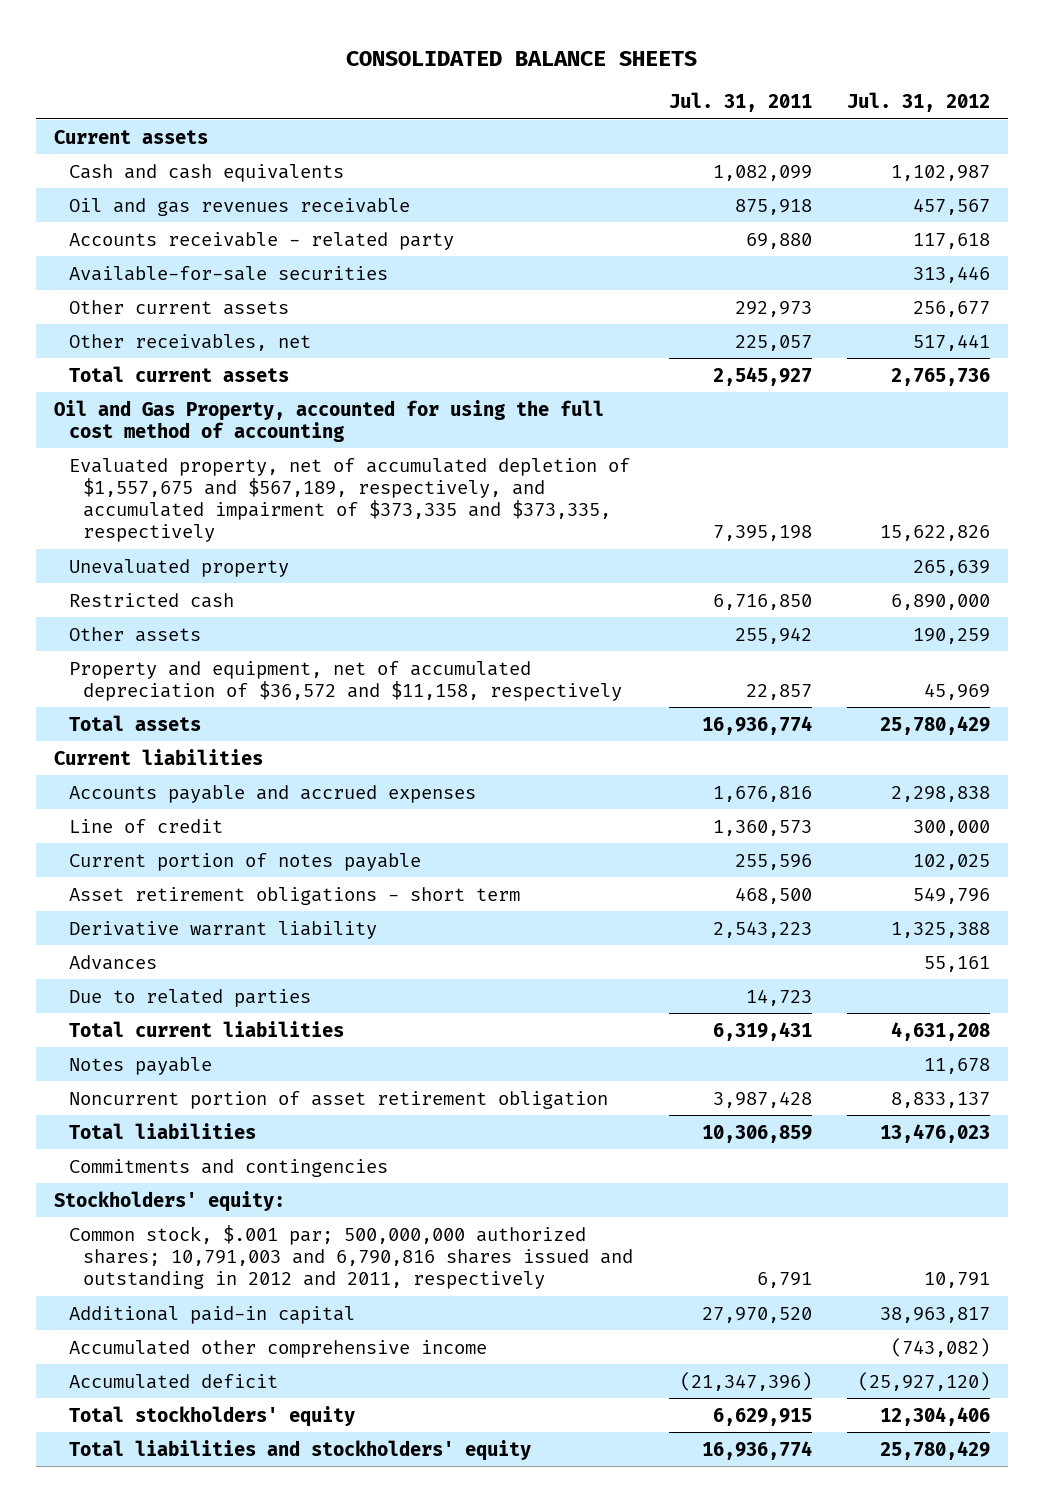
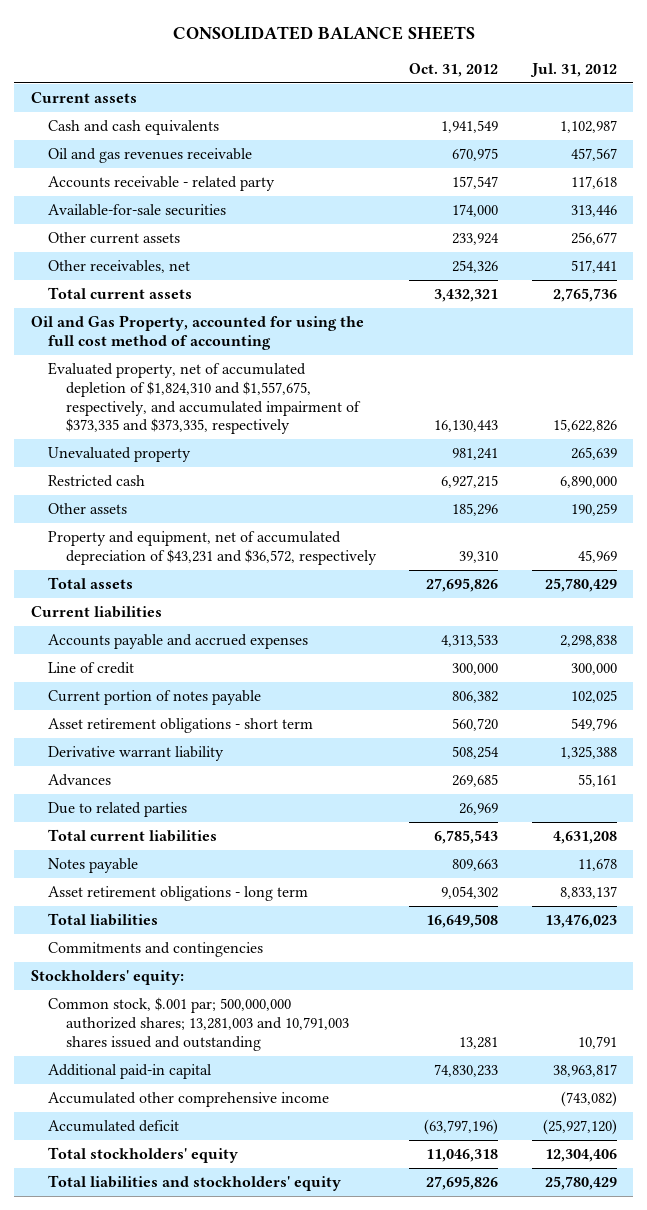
[668,91,812,112] Jul. 31, 2011 -> none
none -> [409,62,499,77] Oct. 31, 2012
[68,457,630,543] Evaluated property, net of accumulated depletion of $1,557,675 and $567,189, respectively, and accumulated impairment of $373,335 and $373,335, respectively -> [48,362,361,435] Evaluated property, net of accumulated depletion of $1,824,310 and $1,557,675, respectively, and accumulated impairment of $373,335 and $373,335, respectively
[68,660,622,701] Property and equipment, net of accumulated depreciation of $36,572 and $11,158, respectively -> [48,531,377,565] Property and equipment, net of accumulated depreciation of $43,231 and $36,572, respectively
[68,1090,608,1109] Noncurrent portion of asset retirement obligation -> [48,886,309,902] Asset retirement obligations - long term
[68,1224,633,1290] Common stock, $.001 par; 500,000,000 authorized shares; 10,791,003 and 6,790,816 shares issued and outstanding in 2012 and 2011, respectively -> [48,997,349,1051] Common stock, $.001 par; 500,000,000 authorized shares; 13,281,003 and 10,791,003 shares issued and outstanding

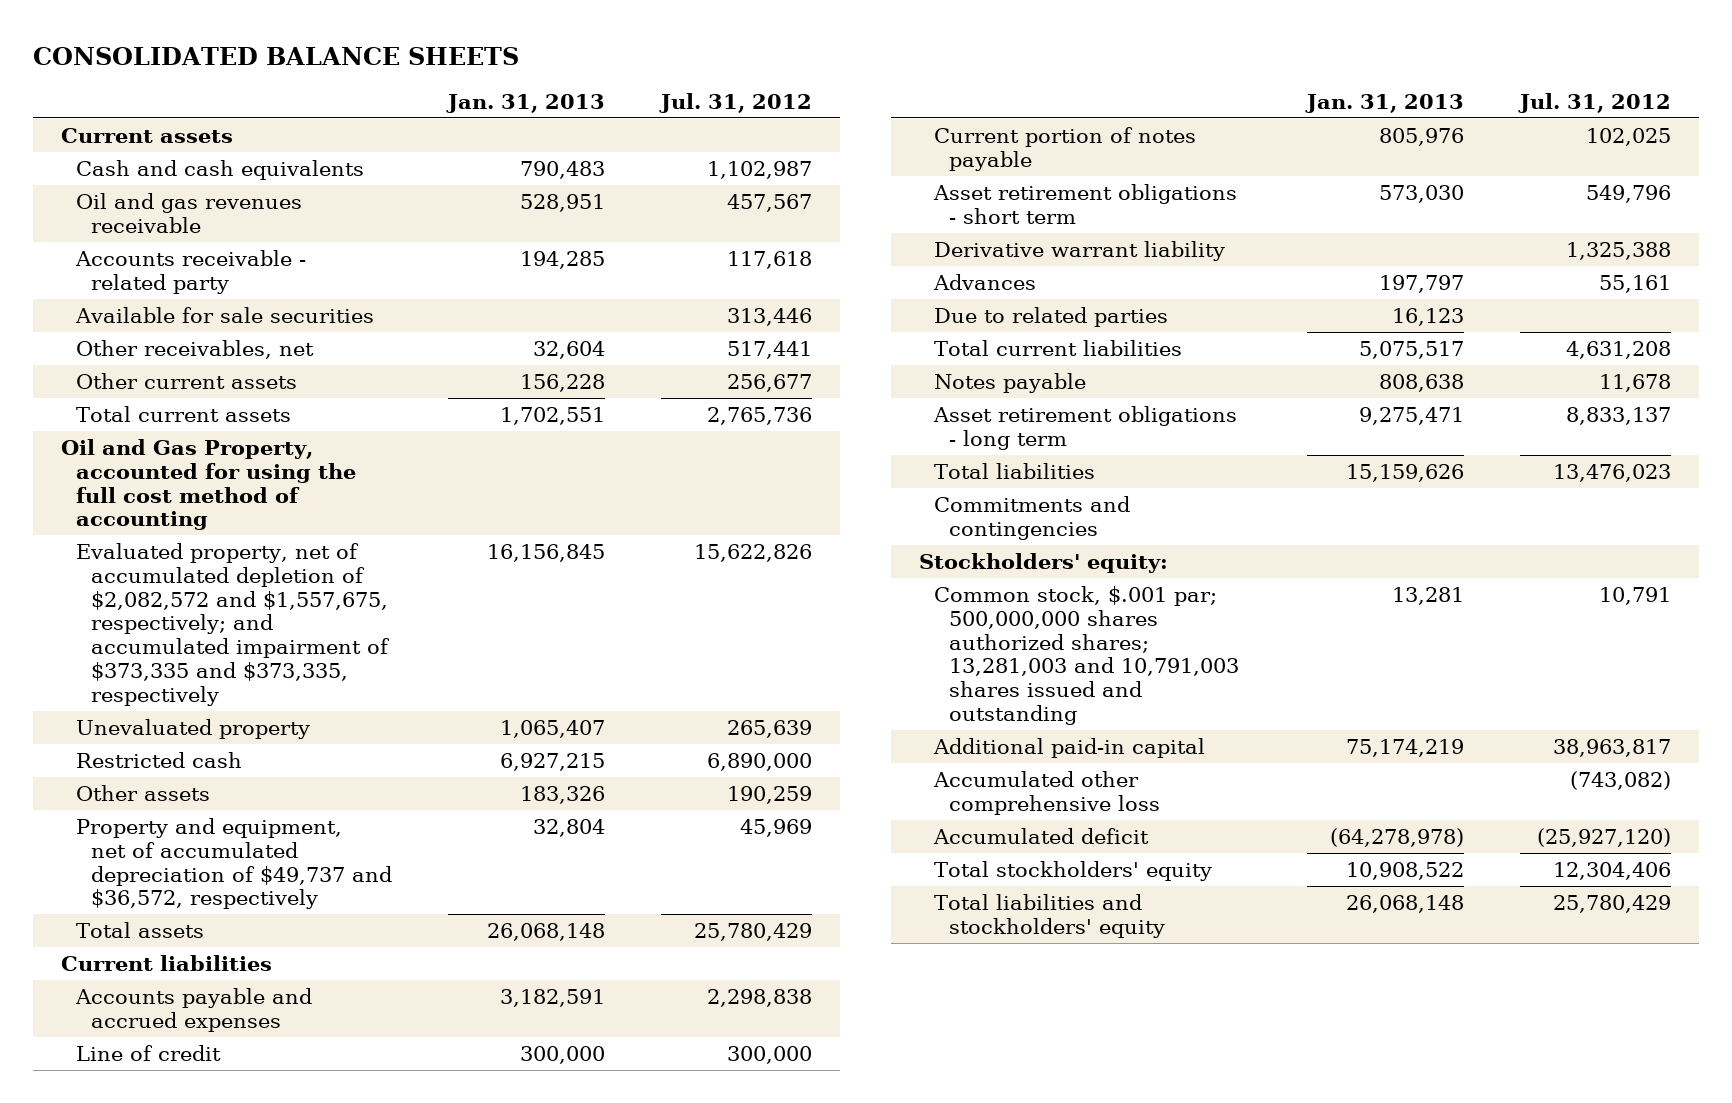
[409,62,499,77] Oct. 31, 2012 -> none
none -> [446,93,606,113] Jan. 31, 2013
[48,204,227,217] Available-for-sale securities -> [75,306,375,323] Available for sale securities
[48,232,181,245] Other current assets -> [76,372,298,389] Other current assets
[48,362,361,435] Evaluated property, net of accumulated depletion of $1,824,310 and $1,557,675, respectively, and accumulated impairment of $373,335 and $373,335, respectively -> [76,542,391,707] Evaluated property, net of accumulated depletion of $2,082,572 and $1,557,675, respectively; and accumulated impairment of $373,335 and $373,335, respectively
[48,531,377,565] Property and equipment, net of accumulated depreciation of $43,231 and $36,572, respectively -> [76,817,393,910] Property and equipment, net of accumulated depreciation of $49,737 and $36,572, respectively
[48,997,349,1051] Common stock, $.001 par; 500,000,000 authorized shares; 13,281,003 and 10,791,003 shares issued and outstanding -> [934,585,1240,726] Common stock, $.001 par; 500,000,000 shares authorized shares; 13,281,003 and 10,791,003 shares issued and outstanding
[48,1092,330,1108] Accumulated other comprehensive income -> [933,770,1161,815] Accumulated other comprehensive loss

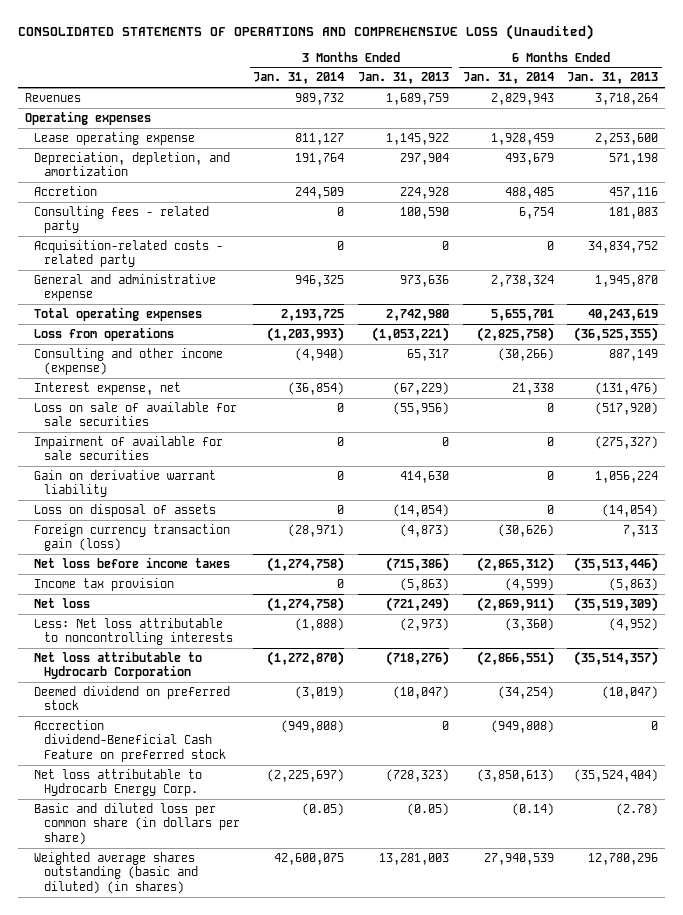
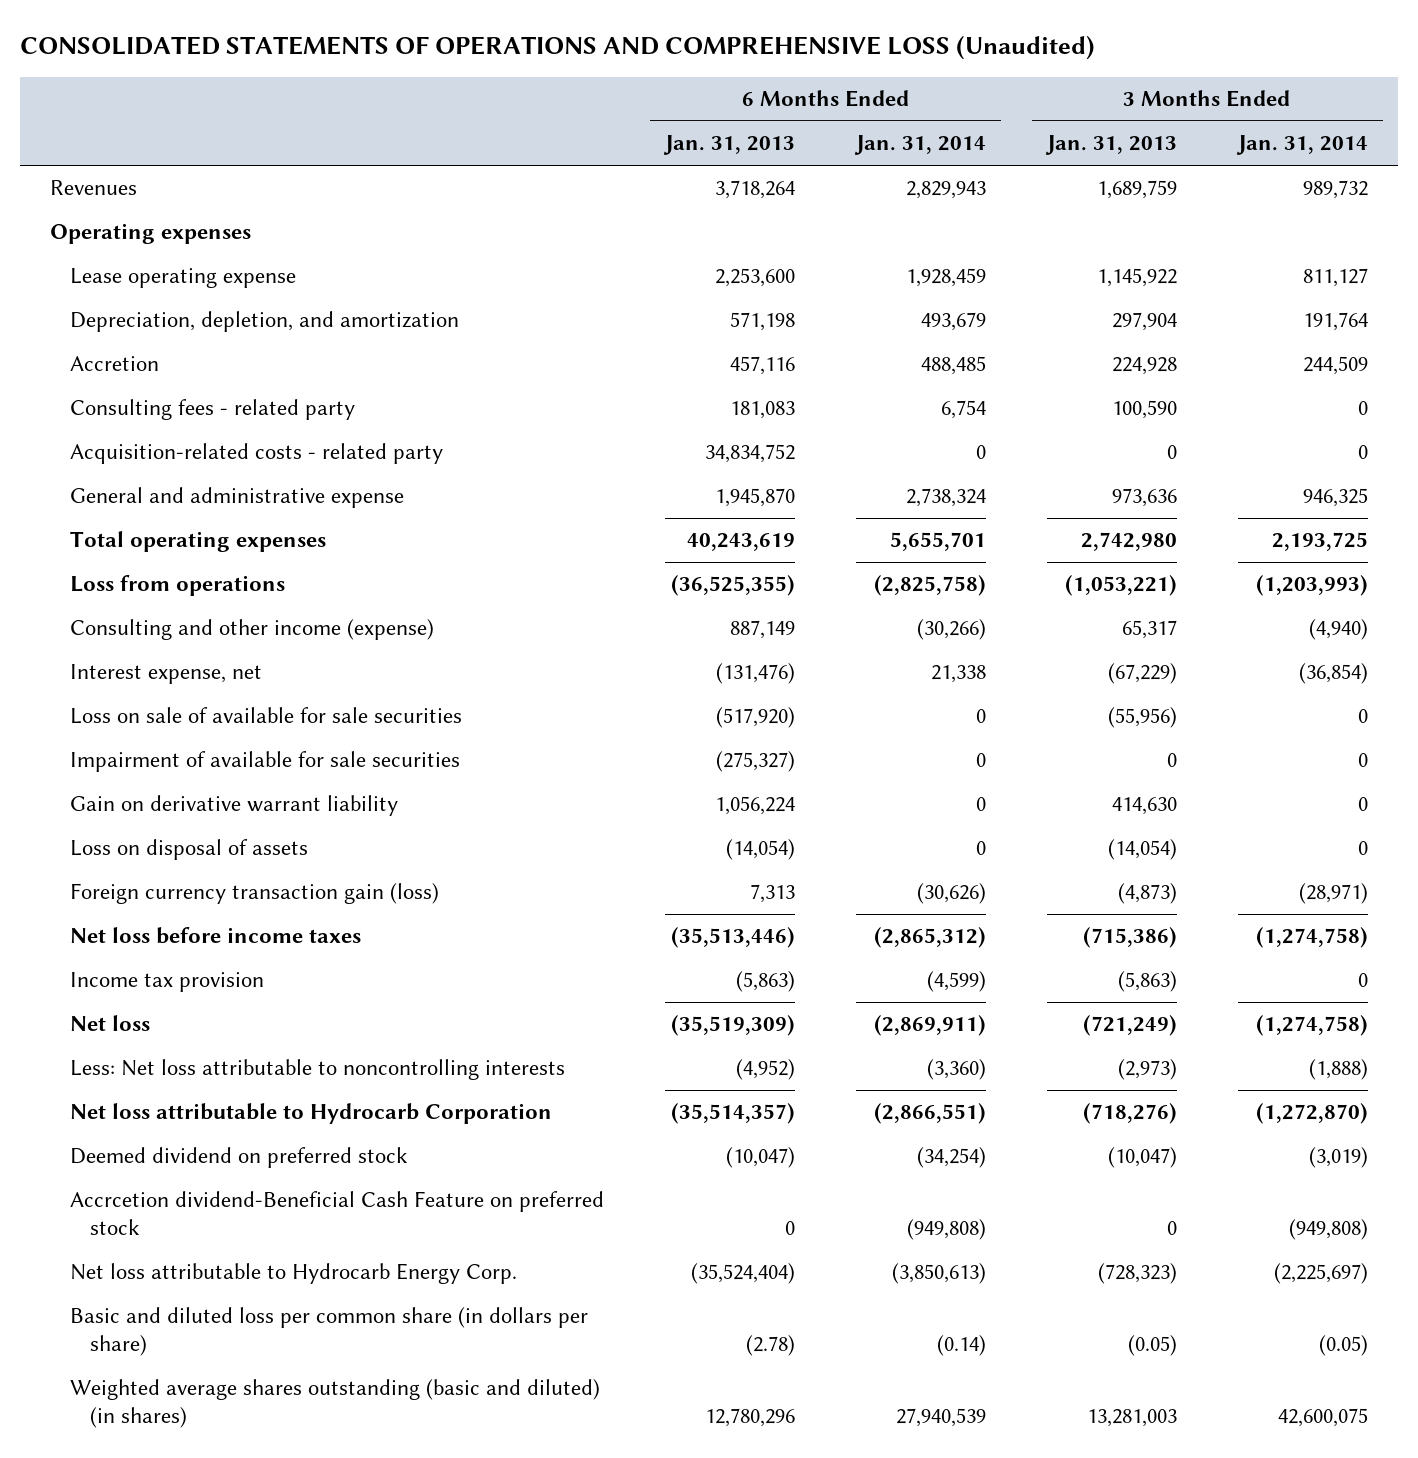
[34,719,226,762] Accrection dividend-Beneficial Cash Feature on preferred stock -> [70,1191,605,1236] Accrcetion dividend-Beneficial Cash Feature on preferred stock

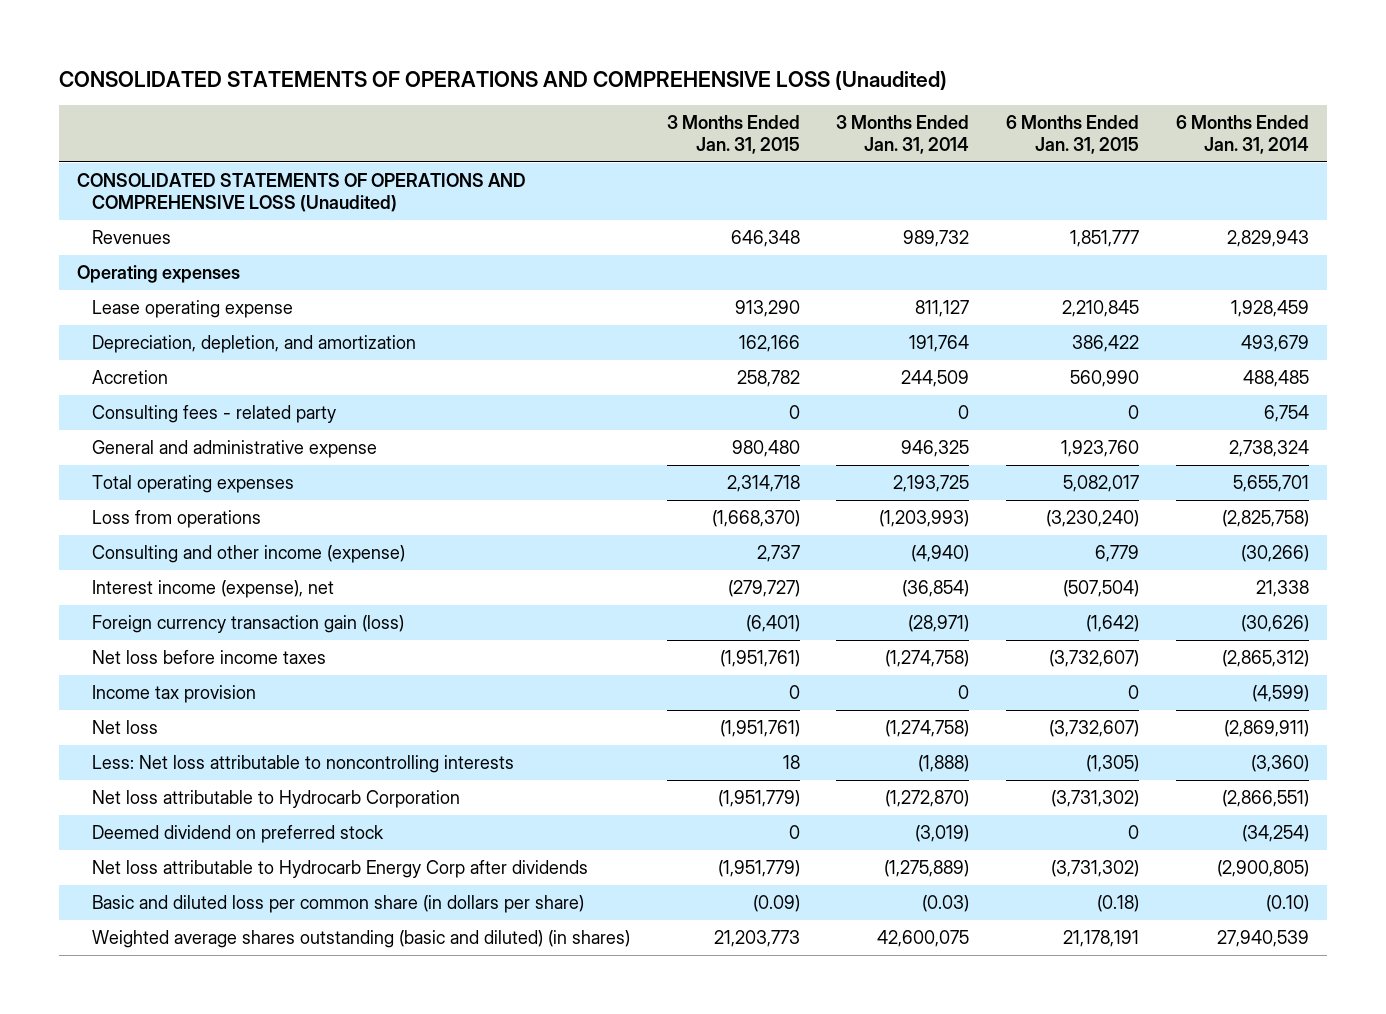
[663,135,796,156] Jan. 31, 2013 -> none
[1044,135,1177,156] Jan. 31, 2013 -> none
none -> [666,115,800,154] 3 Months Ended Jan. 31, 2015
none -> [1005,115,1139,154] 6 Months Ended Jan. 31, 2015
none -> [76,173,526,212] CONSOLIDATED STATEMENTS OF OPERATIONS AND COMPREHENSIVE LOSS (Unaudited)
[70,443,444,465] Acquisition-related costs - related party -> none
[70,707,463,725] Loss on sale of available for sale securities -> none
[70,751,461,773] Impairment of available for sale securities -> none
[70,795,399,817] Gain on derivative warrant liability -> none
[70,839,309,861] Loss on disposal of assets -> none
[70,664,263,685] Interest expense, net -> [92,580,335,599] Interest income (expense), net
[70,1191,605,1236] Accrcetion dividend-Beneficial Cash Feature on preferred stock -> none
[70,1263,518,1285] Net loss attributable to Hydrocarb Energy Corp. -> [92,860,589,879] Net loss attributable to Hydrocarb Energy Corp after dividends
[892,1263,987,1285] (3,850,613) -> [1216,860,1309,878] (2,900,805)
[1273,1263,1368,1285] (2,225,697) -> [884,860,970,878] (1,275,889)
[937,1335,987,1357] (0.14) -> [1265,895,1309,913] (0.10)
[1318,1335,1368,1357] (0.05) -> [922,895,970,913] (0.03)

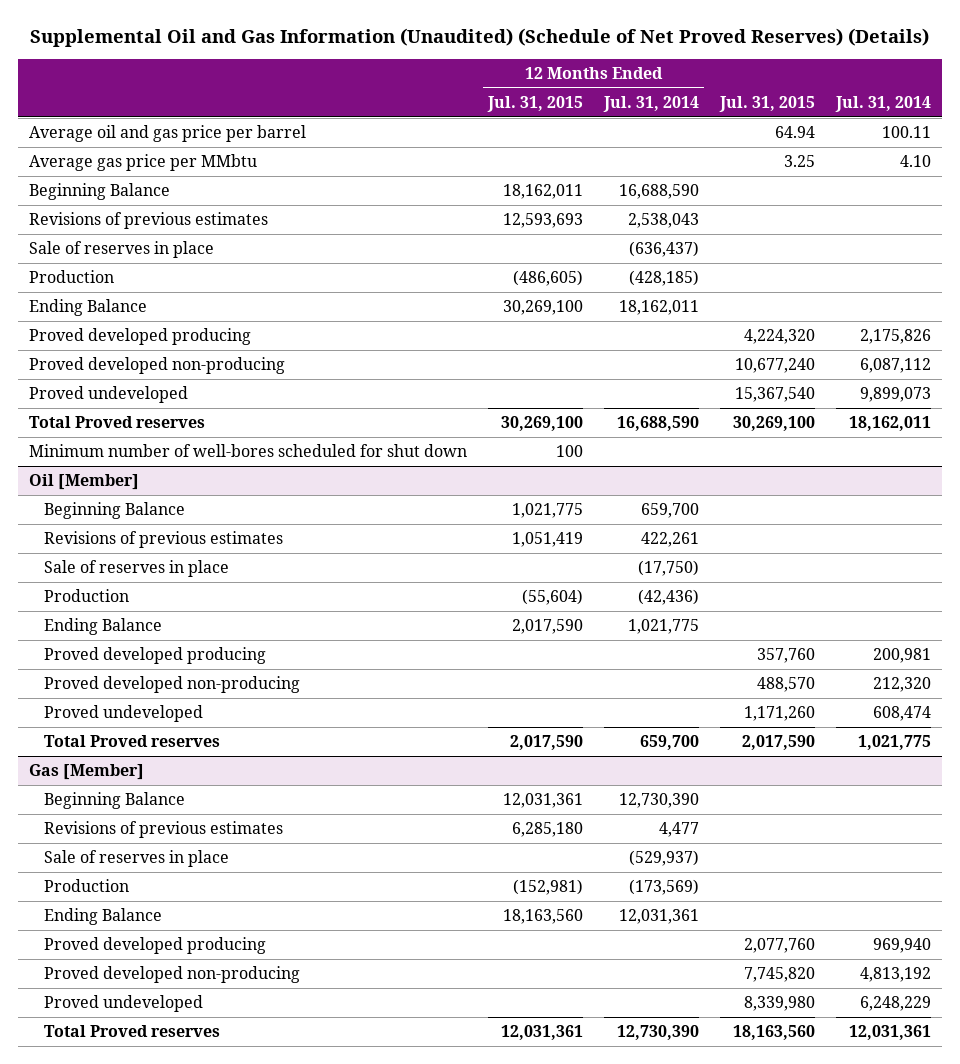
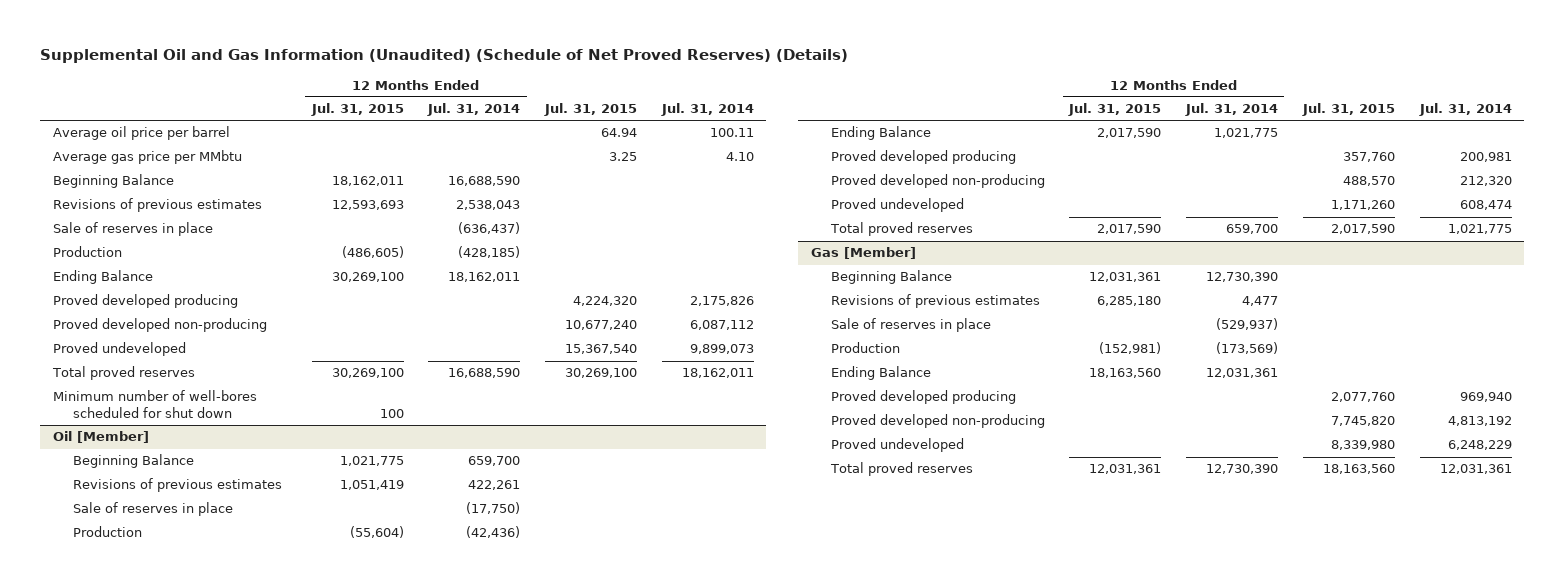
[28,125,306,143] Average oil and gas price per barrel -> [52,126,230,141] Average oil price per barrel
[28,416,205,429] Total Proved reserves -> [51,366,195,381] Total proved reserves
[44,735,221,748] Total Proved reserves -> [829,222,973,237] Total proved reserves
[44,1025,221,1038] Total Proved reserves -> [829,462,973,477] Total proved reserves

